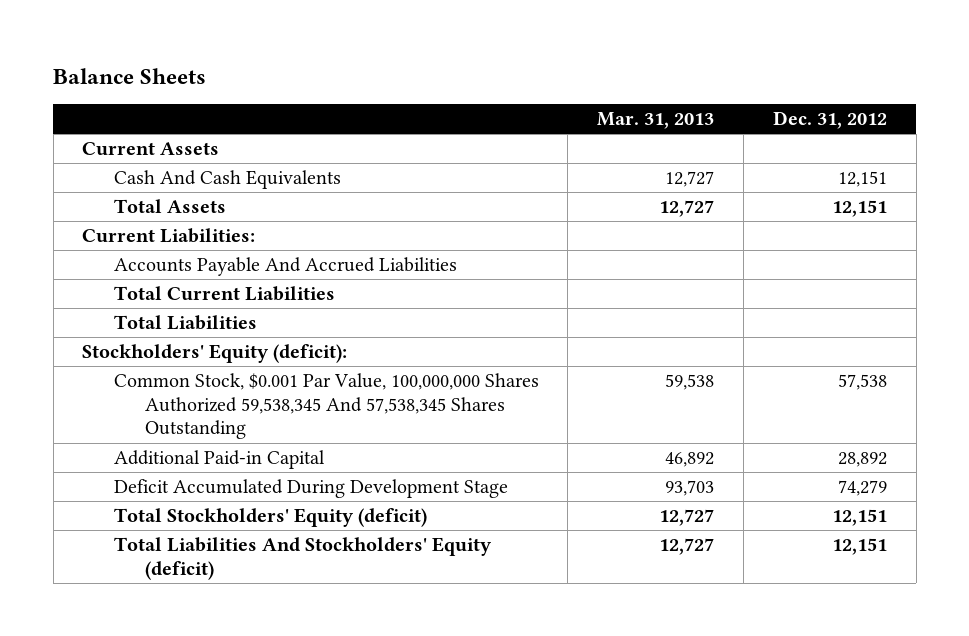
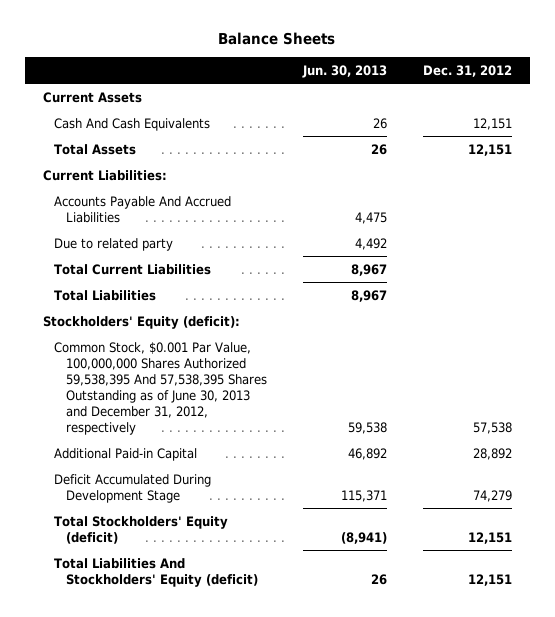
[597,112,715,130] Mar. 31, 2013 -> none
none -> [302,64,388,78] Jun. 30, 2013
none -> [54,237,174,251] Due to related party
[113,373,539,440] Common Stock, $0.001 Par Value, 100,000,000 Shares Authorized 59,538,345 And 57,538,345 Shares Outstanding -> [54,341,268,435] Common Stock, $0.001 Par Value, 100,000,000 Shares Authorized 59,538,395 And 57,538,395 Shares Outstanding as of June 30, 2013 and December 31, 2012, respectively

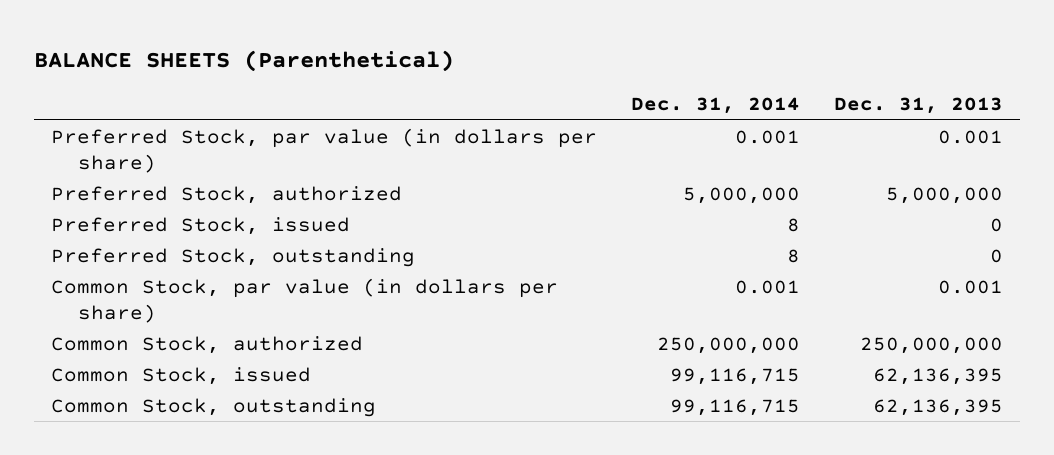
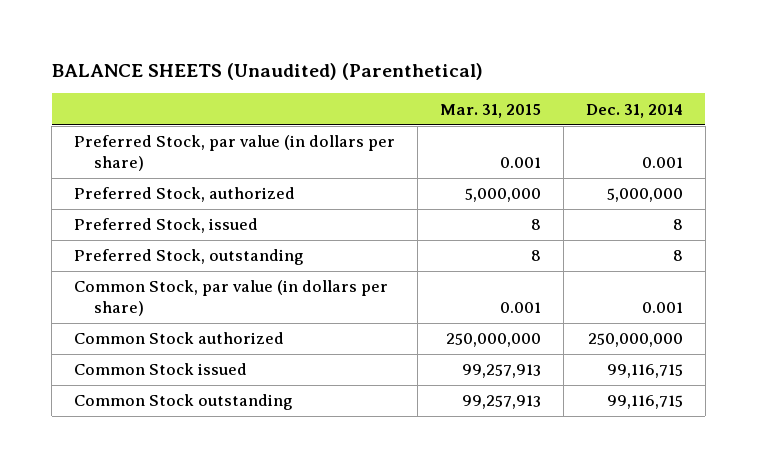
[34,49,455,72] BALANCE SHEETS (Parenthetical) -> [51,63,483,81] BALANCE SHEETS (Unaudited) (Parenthetical)
[833,97,1003,115] Dec. 31, 2013 -> none
none -> [440,103,542,118] Mar. 31, 2015
[51,335,364,354] Common Stock, authorized -> [74,332,285,345] Common Stock authorized
[51,366,312,385] Common Stock, issued -> [74,363,248,376] Common Stock issued
[51,397,377,417] Common Stock, outstanding -> [74,394,294,411] Common Stock outstanding

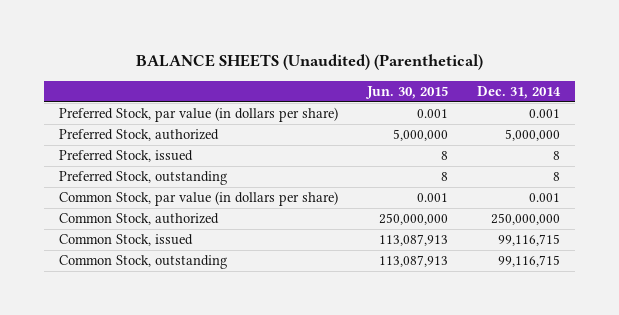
[440,103,542,118] Mar. 31, 2015 -> none
none -> [365,86,449,100] Jun. 30, 2015
[74,332,285,345] Common Stock authorized -> [58,213,219,226] Common Stock, authorized
[74,363,248,376] Common Stock issued -> [58,234,193,247] Common Stock, issued
[74,394,294,411] Common Stock outstanding -> [58,255,227,270] Common Stock, outstanding

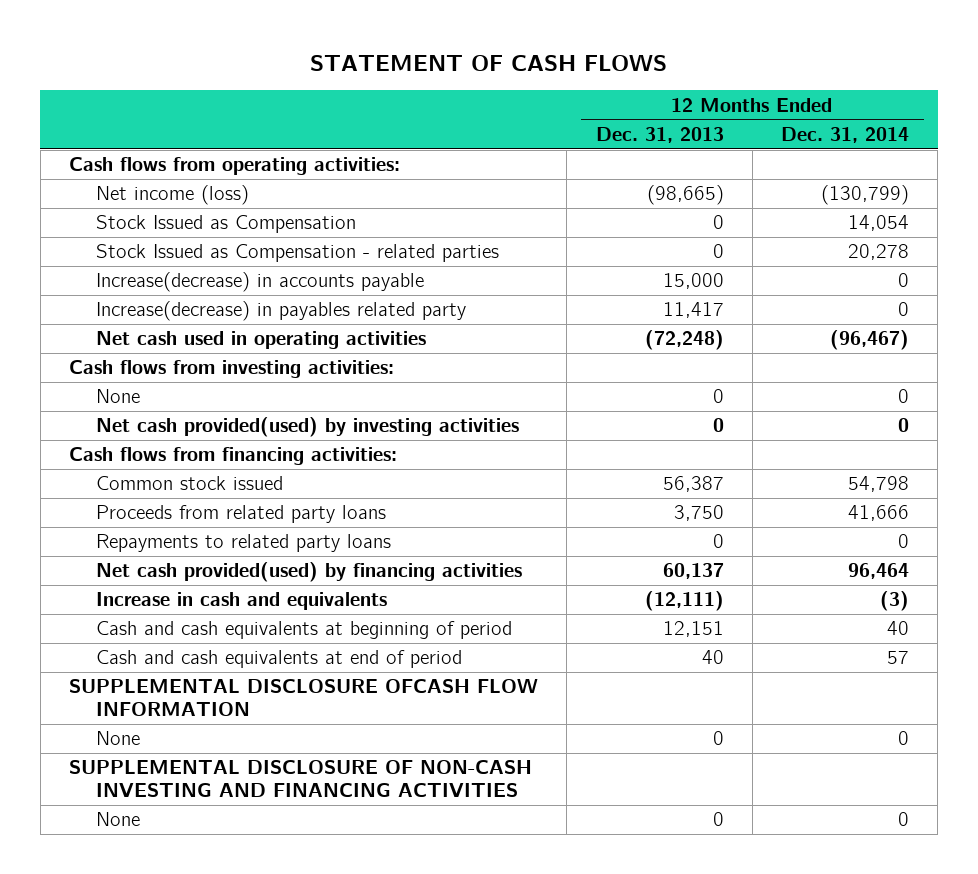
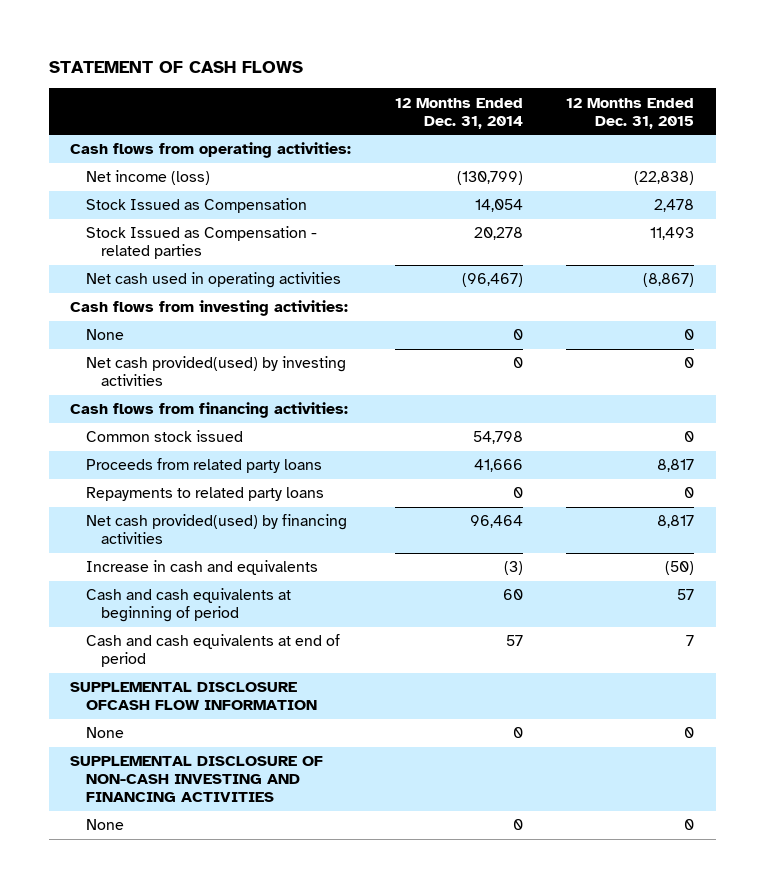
[595,127,724,144] Dec. 31, 2013 -> none
none -> [566,97,695,129] 12 Months Ended Dec. 31, 2015
[95,272,424,293] Increase(decrease) in accounts payable -> none
[95,301,466,322] Increase(decrease) in payables related party -> none
[887,621,910,636] 40 -> [502,589,523,601] 60

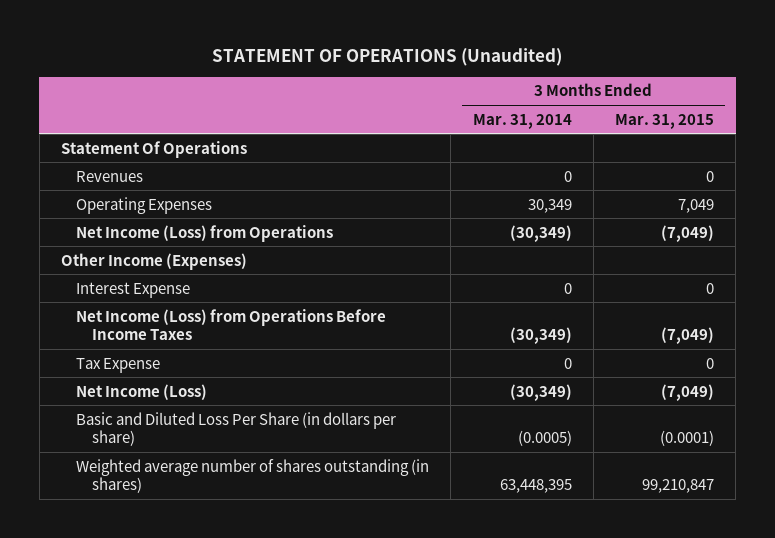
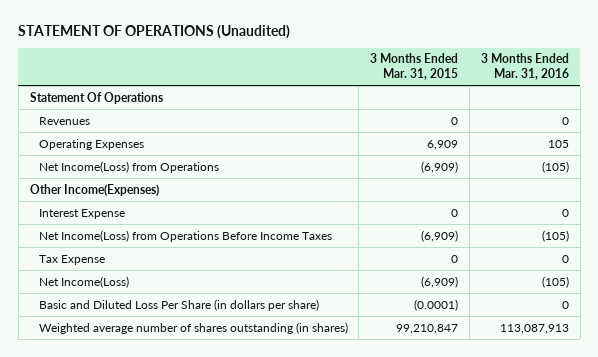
[472,113,572,129] Mar. 31, 2014 -> none
none -> [480,53,569,80] 3 Months Ended Mar. 31, 2016
[678,198,715,213] 7,049 -> [427,139,459,150] 6,909
[76,224,334,242] Net Income (Loss) from Operations -> [38,160,219,173] Net Income(Loss) from Operations
[661,224,715,242] (7,049) -> [421,160,459,173] (6,909)
[60,252,247,270] Other Income (Expenses) -> [29,183,159,196] Other Income(Expenses)
[76,308,387,340] Net Income (Loss) from Operations Before Income Taxes -> [38,229,332,242] Net Income(Loss) from Operations Before Income Taxes
[661,326,715,344] (7,049) -> [421,229,459,242] (6,909)
[76,383,208,400] Net Income (Loss) -> [38,275,129,288] Net Income(Loss)
[661,383,715,401] (7,049) -> [421,275,459,288] (6,909)

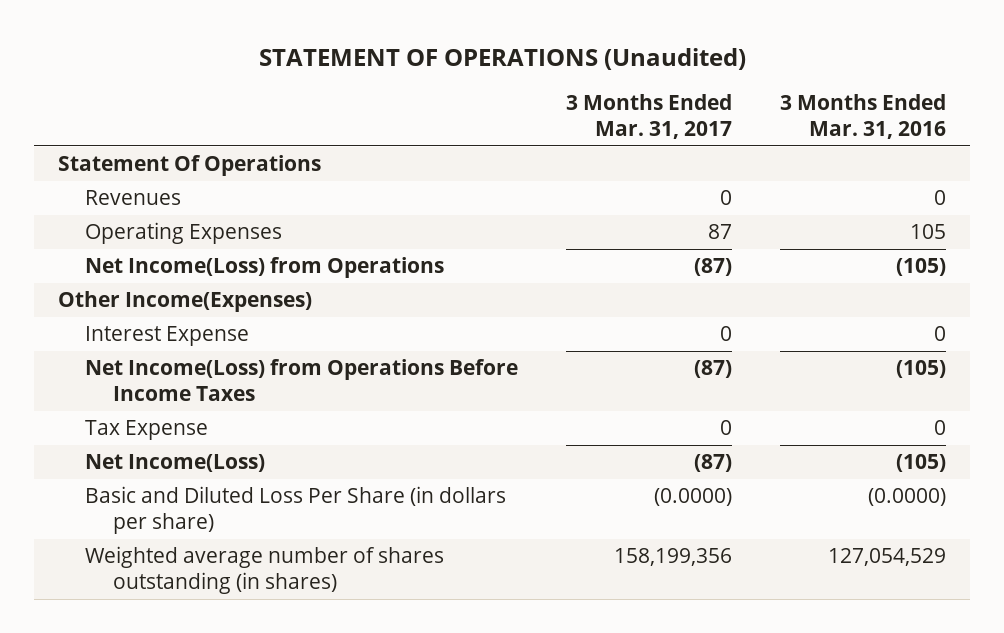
[370,53,459,80] 3 Months Ended Mar. 31, 2015 -> none
none -> [566,94,733,140] 3 Months Ended Mar. 31, 2017
[561,300,569,309] 0 -> [868,488,947,507] (0.0000)
[499,323,569,334] 113,087,913 -> [828,548,947,567] 127,054,529

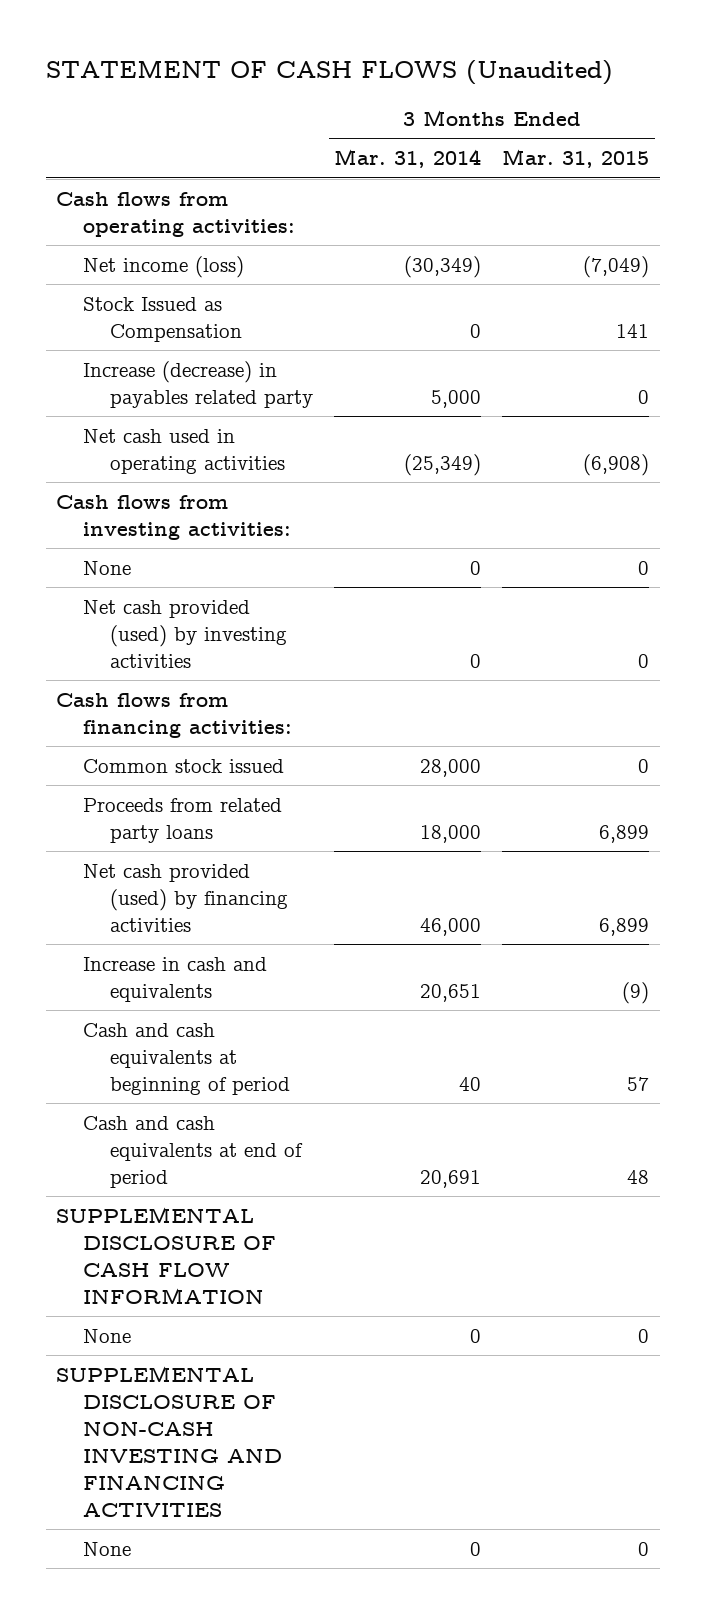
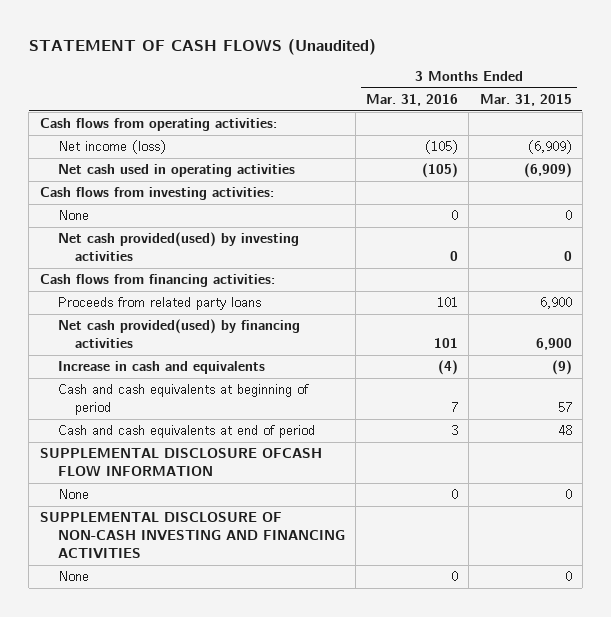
[334,149,482,169] Mar. 31, 2014 -> none
none -> [366,93,459,106] Mar. 31, 2016
[83,296,243,342] Stock Issued as Compensation -> none
[83,360,314,408] Increase (decrease) in payables related party -> none
[583,255,650,278] (7,049) -> [527,140,572,155] (6,909)
[583,453,650,476] (6,908) -> [523,163,572,179] (6,909)
[83,599,288,668] Net cash provided (used) by investing activities -> [57,232,299,262] Net cash provided(used) by investing activities
[83,758,285,773] Common stock issued -> none
[599,824,650,843] 6,899 -> [539,297,572,310] 6,900
[83,863,289,932] Net cash provided (used) by financing activities -> [57,319,300,349] Net cash provided(used) by financing activities
[599,917,650,936] 6,899 -> [535,338,572,351] 6,900
[56,1206,277,1304] SUPPLEMENTAL DISCLOSURE OF CASH FLOW INFORMATION -> [39,448,322,477] SUPPLEMENTAL DISCLOSURE OFCASH FLOW INFORMATION

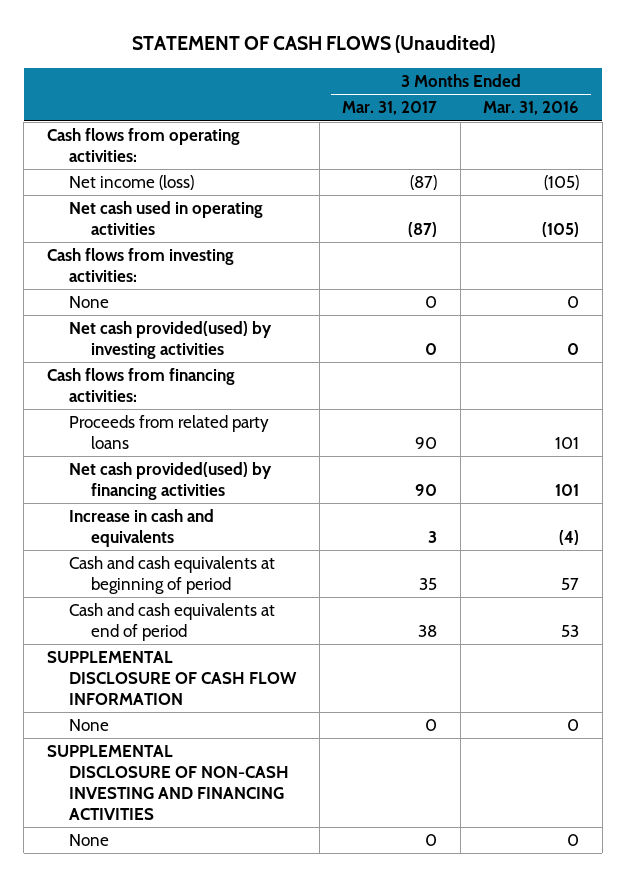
[479,93,572,106] Mar. 31, 2015 -> none
none -> [342,101,438,116] Mar. 31, 2017
[451,402,459,413] 7 -> [561,578,580,591] 57
[451,425,459,436] 3 -> [561,625,580,638] 53
[39,448,322,477] SUPPLEMENTAL DISCLOSURE OFCASH FLOW INFORMATION -> [46,651,297,705] SUPPLEMENTAL DISCLOSURE OF CASH FLOW INFORMATION

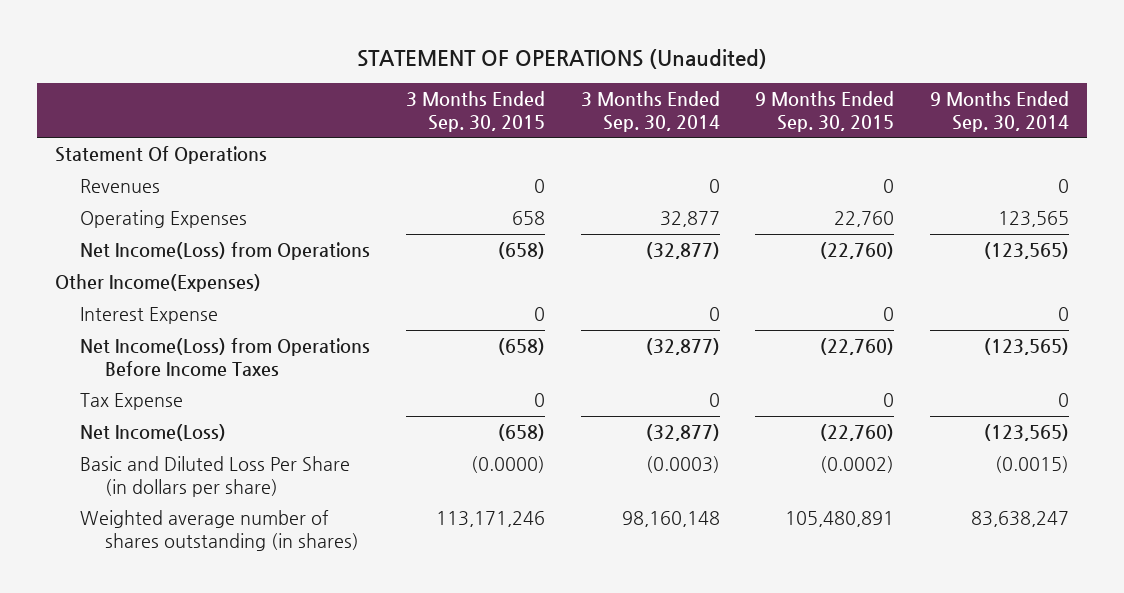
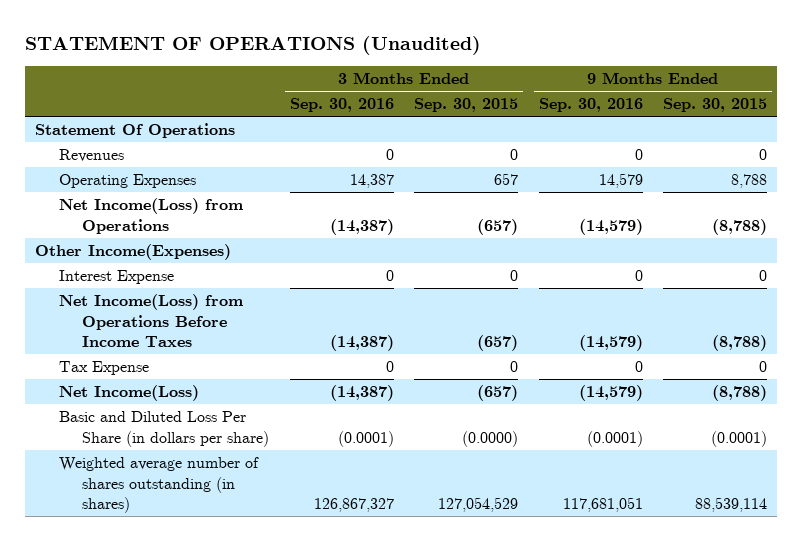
[580,91,720,132] 3 Months Ended Sep. 30, 2014 -> none
[930,91,1070,132] 9 Months Ended Sep. 30, 2014 -> none
none -> [289,98,394,113] Sep. 30, 2016
none -> [538,98,643,113] Sep. 30, 2016
[512,211,546,226] 658 -> [494,173,519,186] 657
[834,211,895,228] 22,760 -> [731,174,768,189] 8,788
[498,242,546,260] (658) -> [477,218,519,235] (657)
[820,242,895,260] (22,760) -> [712,218,768,235] (8,788)
[498,338,546,356] (658) -> [477,335,519,352] (657)
[820,338,895,356] (22,760) -> [712,335,768,352] (8,788)
[498,424,546,442] (658) -> [477,385,519,402] (657)
[820,424,895,442] (22,760) -> [712,385,768,402] (8,788)
[820,456,895,474] (0.0002) -> [711,430,768,447] (0.0001)
[436,511,546,528] 113,171,246 -> [438,497,519,513] 127,054,529
[785,511,895,528] 105,480,891 -> [695,497,768,513] 88,539,114

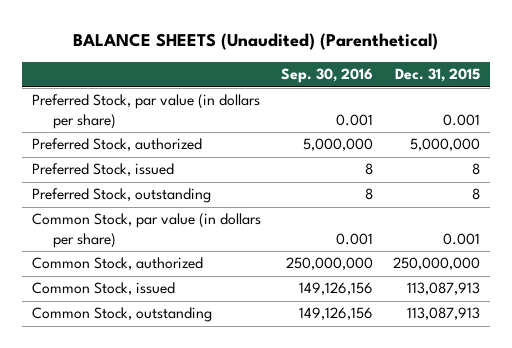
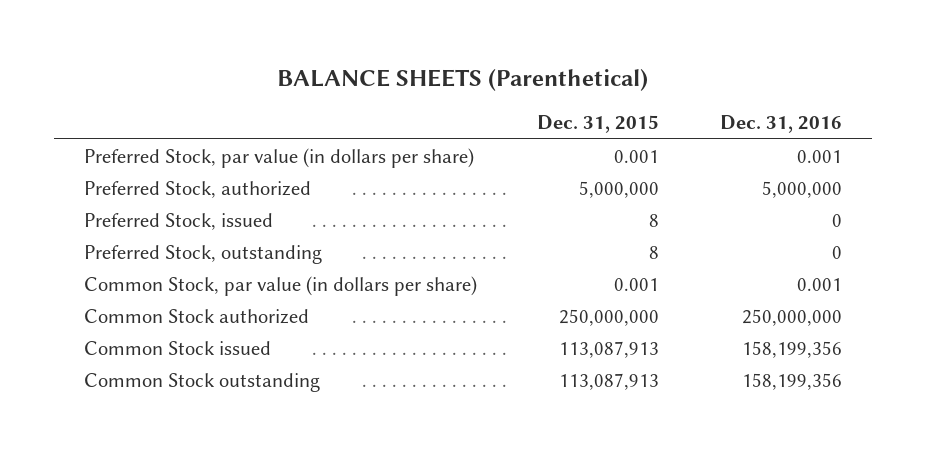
[73,33,439,51] BALANCE SHEETS (Unaudited) (Parenthetical) -> [276,69,648,92] BALANCE SHEETS (Parenthetical)
[281,68,374,84] Sep. 30, 2016 -> none
none -> [719,115,842,134] Dec. 31, 2016
[32,257,204,271] Common Stock, authorized -> [84,308,310,324] Common Stock authorized
[32,282,176,296] Common Stock, issued -> [84,340,272,355] Common Stock issued
[32,307,213,323] Common Stock, outstanding -> [84,372,321,392] Common Stock outstanding

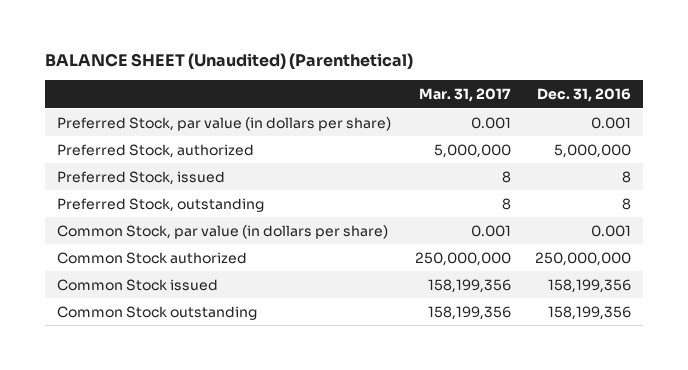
[276,69,648,92] BALANCE SHEETS (Parenthetical) -> [44,53,413,70] BALANCE SHEET (Unaudited) (Parenthetical)
[537,115,660,134] Dec. 31, 2015 -> none
none -> [419,88,512,103] Mar. 31, 2017
[831,213,842,227] 0 -> [622,170,632,183] 8
[831,245,842,259] 0 -> [622,197,632,210] 8

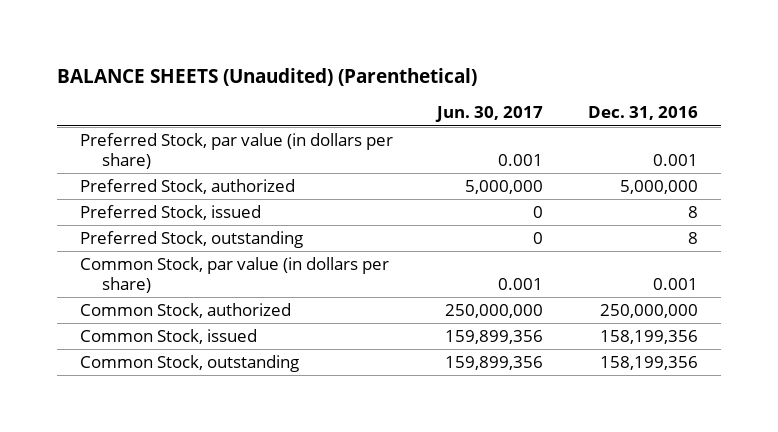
[44,53,413,70] BALANCE SHEET (Unaudited) (Parenthetical) -> [57,67,478,86] BALANCE SHEETS (Unaudited) (Parenthetical)
[419,88,512,103] Mar. 31, 2017 -> none
none -> [435,106,544,123] Jun. 30, 2017
[56,251,247,264] Common Stock authorized -> [79,302,291,318] Common Stock, authorized
[56,278,218,291] Common Stock issued -> [79,328,257,344] Common Stock, issued
[56,305,257,320] Common Stock outstanding -> [79,354,299,372] Common Stock, outstanding

